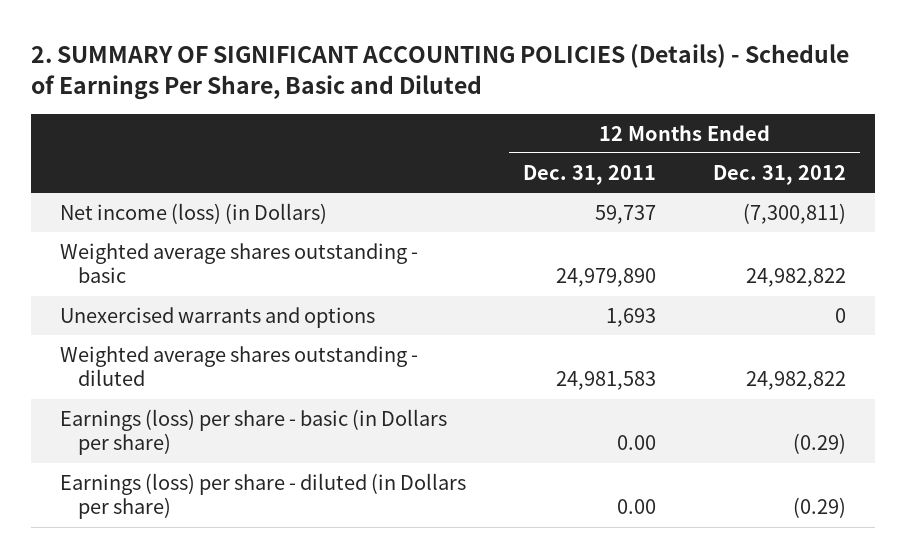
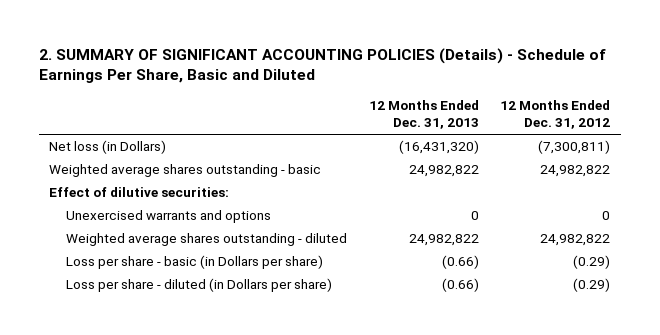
[523,164,657,185] Dec. 31, 2011 -> none
none -> [368,100,479,130] 12 Months Ended Dec. 31, 2013
[60,202,328,224] Net income (loss) (in Dollars) -> [49,140,167,155] Net loss (in Dollars)
none -> [49,187,230,198] Effect of dilutive securities:
[60,408,448,456] Earnings (loss) per share - basic (in Dollars per share) -> [66,255,324,270] Loss per share - basic (in Dollars per share)
[60,472,467,520] Earnings (loss) per share - diluted (in Dollars per share) -> [66,278,333,293] Loss per share - diluted (in Dollars per share)

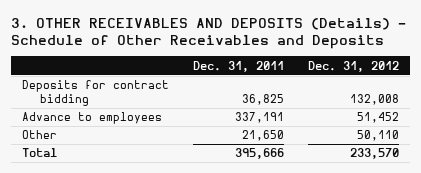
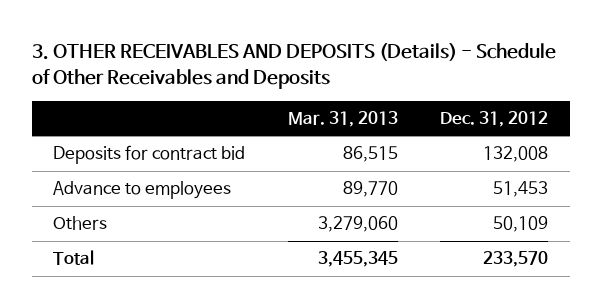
[193,60,285,72] Dec. 31, 2011 -> none
none -> [287,111,398,128] Mar. 31, 2013
[22,80,170,106] Deposits for contract bidding -> [53,145,246,165] Deposits for contract bid
[356,112,399,124] 51,452 -> [493,181,549,198] 51,453
[22,130,58,140] Other -> [53,216,108,231] Others
[356,130,399,142] 50,110 -> [493,216,549,233] 50,109

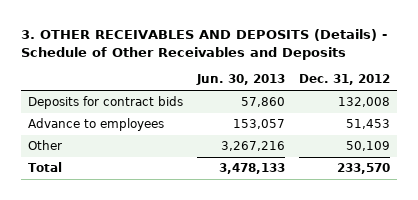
[287,111,398,128] Mar. 31, 2013 -> none
none -> [196,74,286,86] Jun. 30, 2013
[53,145,246,165] Deposits for contract bid -> [28,96,184,110] Deposits for contract bids
[53,216,108,231] Others -> [28,140,63,151] Other

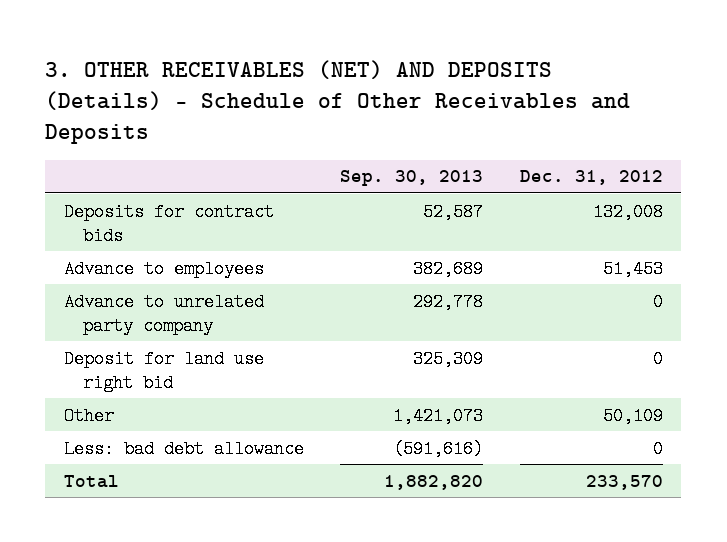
[21,28,388,60] 3. OTHER RECEIVABLES AND DEPOSITS (Details) - Schedule of Other Receivables and Deposits -> [45,59,631,145] 3. OTHER RECEIVABLES (NET) AND DEPOSITS (Details) - Schedule of Other Receivables and Deposits
[196,74,286,86] Jun. 30, 2013 -> none
none -> [340,170,484,187] Sep. 30, 2013
none -> [63,292,264,336] Advance to unrelated party company
none -> [63,349,264,393] Deposit for land use right bid
none -> [63,439,304,458] Less: bad debt allowance

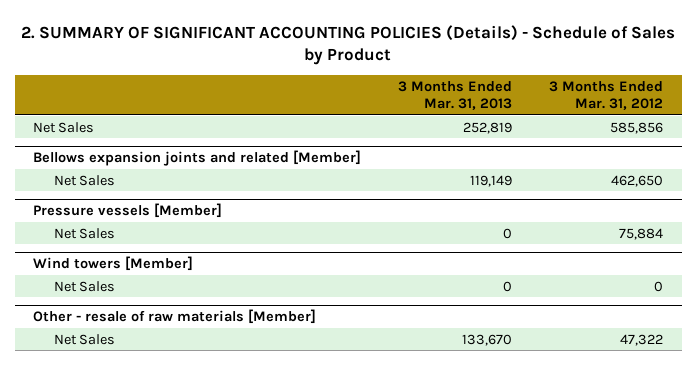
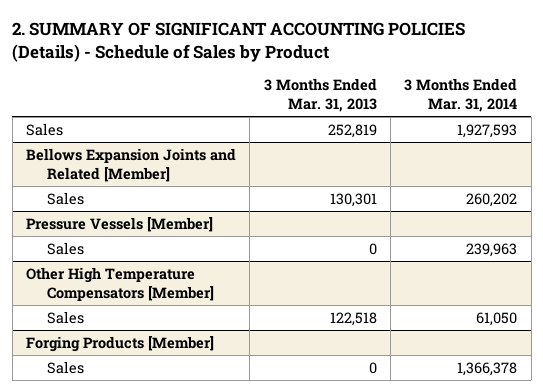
[549,80,664,111] 3 Months Ended Mar. 31, 2012 -> none
none -> [404,78,518,113] 3 Months Ended Mar. 31, 2014
[33,256,194,272] Wind towers [Member] -> none
[33,309,317,325] Other - resale of raw materials [Member] -> none
[33,121,95,133] Net Sales -> [25,122,63,136] Sales
[33,150,362,167] Bellows expansion joints and related [Member] -> [25,147,236,182] Bellows Expansion Joints and Related [Member]
[54,174,116,186] Net Sales -> [47,191,85,205] Sales
[470,174,513,187] 119,149 -> [329,192,377,207] 130,301
[33,203,223,219] Pressure vessels [Member] -> [25,216,213,232] Pressure Vessels [Member]
[54,227,116,239] Net Sales -> [47,241,85,255] Sales
none -> [25,266,215,301] Other High Temperature Compensators [Member]
[54,280,116,292] Net Sales -> [47,310,85,324] Sales
[503,280,513,292] 0 -> [329,311,377,326] 122,518
none -> [25,335,214,352] Forging Products [Member]
[54,333,116,345] Net Sales -> [47,360,85,374] Sales
[462,333,513,346] 133,670 -> [368,361,377,374] 0

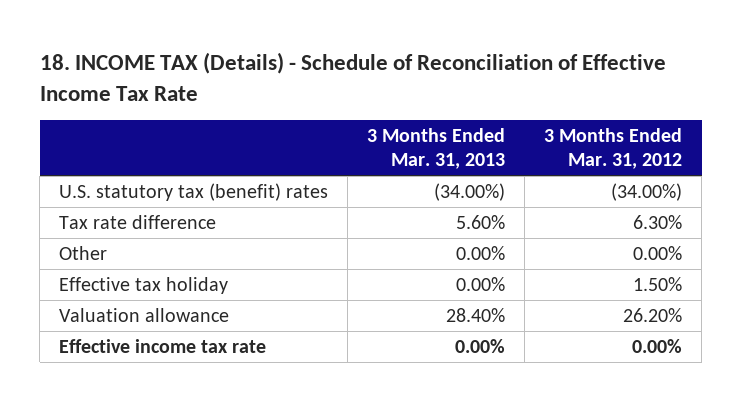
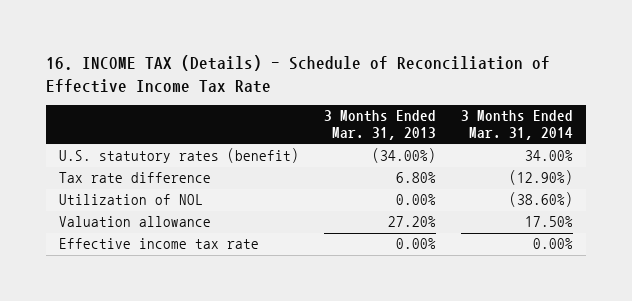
[39,52,666,101] 18. INCOME TAX (Details) - Schedule of Reconciliation of Effective Income Tax Rate -> [45,55,550,93] 16. INCOME TAX (Details) - Schedule of Reconciliation of Effective Income Tax Rate
[544,128,683,169] 3 Months Ended Mar. 31, 2012 -> none
none -> [461,110,574,141] 3 Months Ended Mar. 31, 2014
[59,245,108,260] Other -> none
[59,276,229,294] Effective tax holiday -> none
[59,182,329,201] U.S. statutory tax (benefit) rates -> [58,148,299,164] U.S. statutory rates (benefit)
[456,214,506,229] 5.60% -> [396,172,437,184] 6.80%
none -> [58,194,203,206] Utilization of NOL
[446,307,506,322] 28.40% -> [388,216,437,228] 27.20%

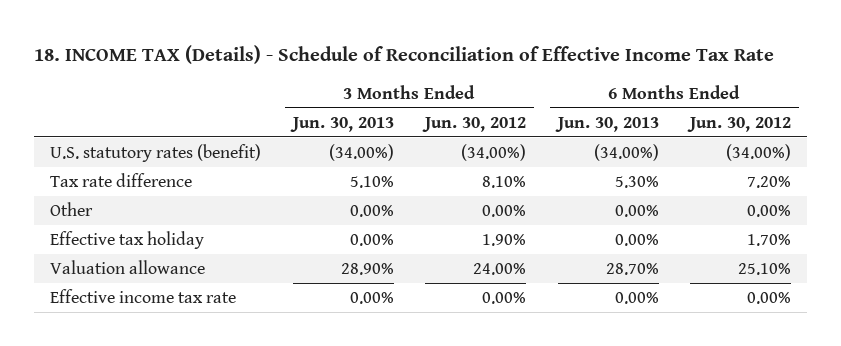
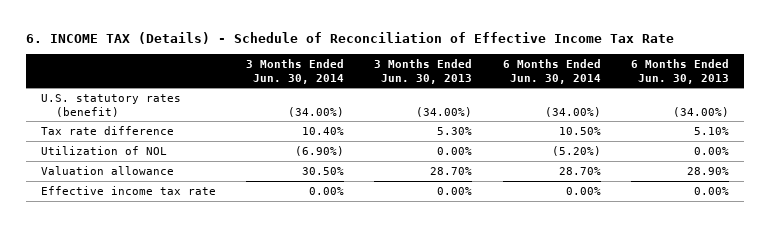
[34,45,775,65] 18. INCOME TAX (Details) - Schedule of Reconciliation of Effective Income Tax Rate -> [25,31,674,44] 6. INCOME TAX (Details) - Schedule of Reconciliation of Effective Income Tax Rate
[422,116,527,132] Jun. 30, 2012 -> none
[687,116,792,132] Jun. 30, 2012 -> none
none -> [246,58,345,84] 3 Months Ended Jun. 30, 2014
none -> [502,58,601,84] 6 Months Ended Jun. 30, 2014
[50,201,94,216] Other -> none
[50,230,205,249] Effective tax holiday -> none
[349,175,394,188] 5.10% -> [437,126,473,135] 5.30%
[614,175,659,188] 5.30% -> [694,126,730,135] 5.10%
none -> [40,145,167,155] Utilization of NOL
[340,262,394,275] 28.90% -> [430,166,473,175] 28.70%
[605,262,659,275] 28.70% -> [687,166,730,175] 28.90%

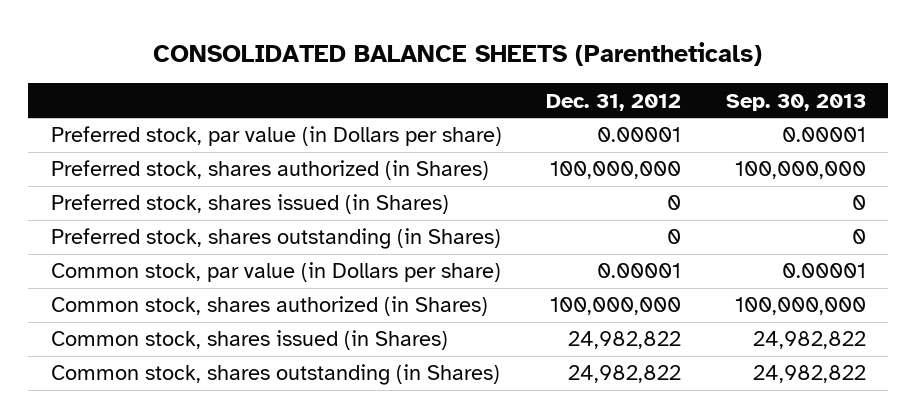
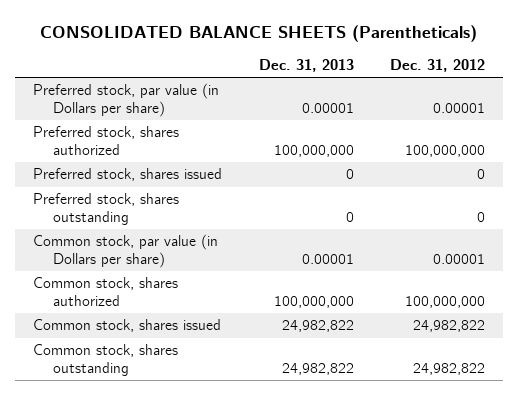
[725,93,866,111] Sep. 30, 2013 -> none
none -> [258,59,354,73] Dec. 31, 2013
[50,160,489,181] Preferred stock, shares authorized (in Shares) -> [33,126,180,155] Preferred stock, shares authorized
[50,194,449,215] Preferred stock, shares issued (in Shares) -> [33,168,223,182] Preferred stock, shares issued
[50,228,501,250] Preferred stock, shares outstanding (in Shares) -> [33,193,180,225] Preferred stock, shares outstanding
[50,296,488,317] Common stock, shares authorized (in Shares) -> [33,277,179,306] Common stock, shares authorized
[50,330,448,351] Common stock, shares issued (in Shares) -> [33,319,222,333] Common stock, shares issued
[50,364,500,386] Common stock, shares outstanding (in Shares) -> [33,344,179,376] Common stock, shares outstanding

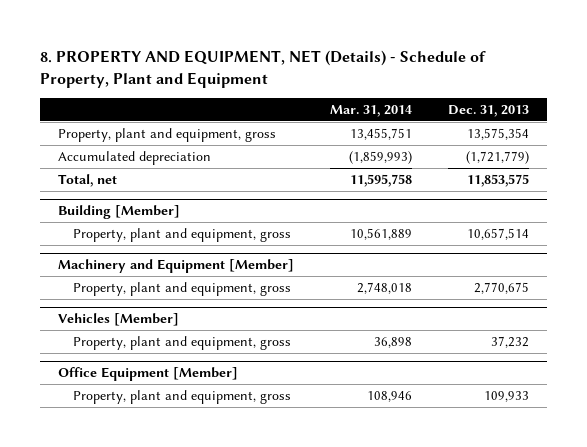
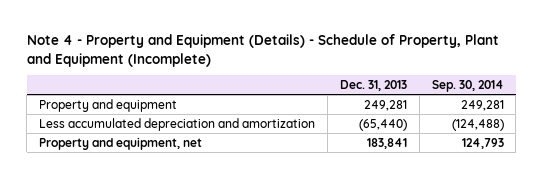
[40,50,487,88] 8. PROPERTY AND EQUIPMENT, NET (Details) - Schedule of Property, Plant and Equipment -> [26,34,499,67] Note 4 - Property and Equipment (Details) - Schedule of Property, Plant and Equipment (Incomplete)
[329,104,412,117] Mar. 31, 2014 -> none
none -> [431,80,504,93] Sep. 30, 2014
[58,205,181,220] Building [Member] -> none
[72,227,291,242] Property, plant and equipment, gross -> none
[58,259,295,274] Machinery and Equipment [Member] -> none
[72,281,291,296] Property, plant and equipment, gross -> none
[58,313,180,327] Vehicles [Member] -> none
[72,335,291,350] Property, plant and equipment, gross -> none
[58,367,239,382] Office Equipment [Member] -> none
[72,389,291,404] Property, plant and equipment, gross -> none
[58,127,277,142] Property, plant and equipment, gross -> [39,98,178,112] Property and equipment
[466,127,529,140] 13,575,354 -> [363,99,407,111] 249,281
[58,150,212,165] Accumulated depreciation -> [39,117,316,131] Less accumulated depreciation and amortization
[465,150,529,164] (1,721,779) -> [358,118,407,131] (65,440)
[58,173,118,187] Total, net -> [39,136,203,150] Property and equipment, net
[466,173,529,187] 11,853,575 -> [366,137,407,149] 183,841

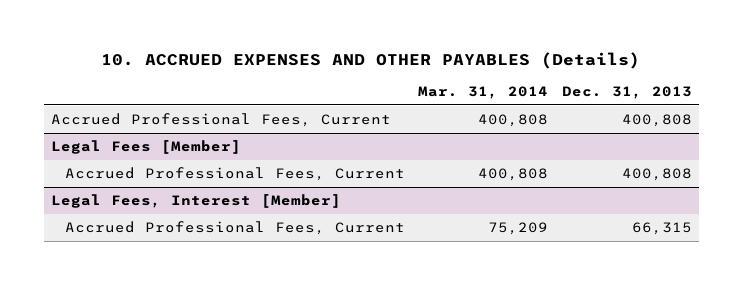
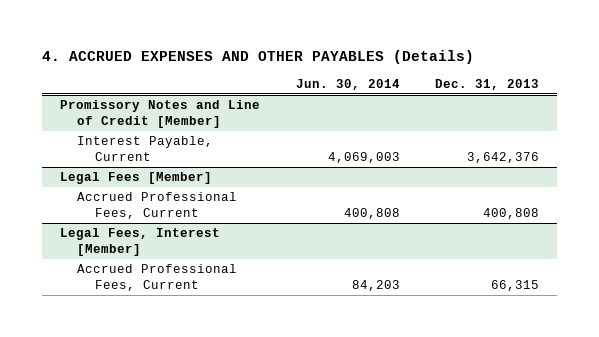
[101,52,641,70] 10. ACCRUED EXPENSES AND OTHER PAYABLES (Details) -> [41,50,474,65] 4. ACCRUED EXPENSES AND OTHER PAYABLES (Details)
[418,86,549,100] Mar. 31, 2014 -> none
none -> [295,78,400,90] Jun. 30, 2014
[51,112,392,127] Accrued Professional Fees, Current -> none
none -> [59,100,260,129] Promissory Notes and Line of Credit [Member]
none -> [77,136,214,162] Interest Payable, Current

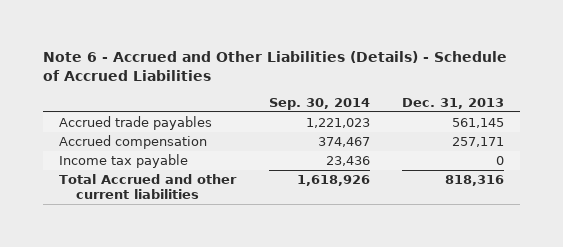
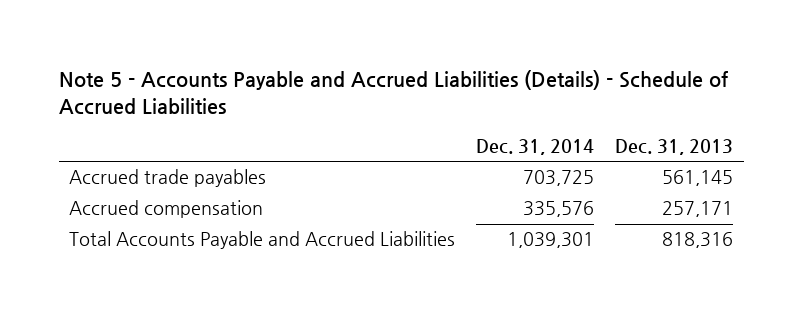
[42,50,507,81] Note 6 - Accrued and Other Liabilities (Details) - Schedule of Accrued Liabilities -> [58,70,728,116] Note 5 - Accounts Payable and Accrued Liabilities (Details) - Schedule of Accrued Liabilities
[268,97,370,110] Sep. 30, 2014 -> none
none -> [476,139,595,156] Dec. 31, 2014
[58,153,188,168] Income tax payable -> none
[58,173,237,200] Total Accrued and other current liabilities -> [69,231,456,250] Total Accounts Payable and Accrued Liabilities

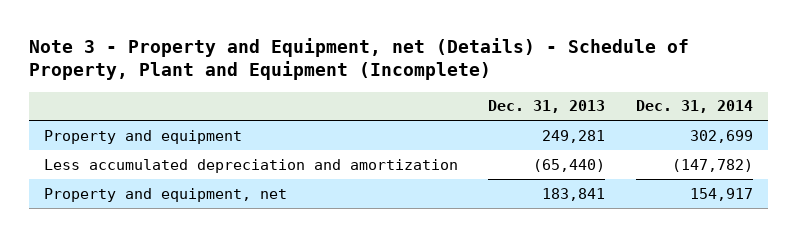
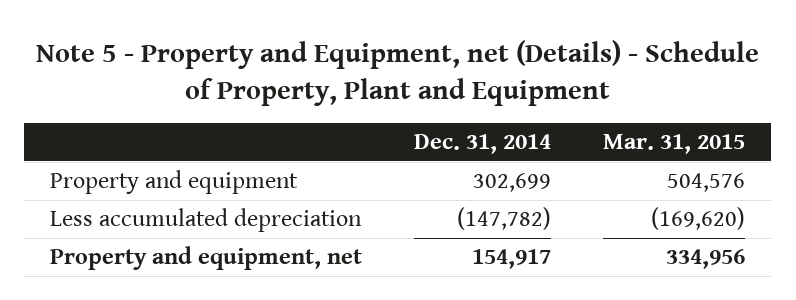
[29,37,690,81] Note 3 - Property and Equipment, net (Details) - Schedule of Property, Plant and Equipment (Incomplete) -> [35,39,759,106] Note 5 - Property and Equipment, net (Details) - Schedule of Property, Plant and Equipment
[488,100,606,114] Dec. 31, 2013 -> none
none -> [603,134,746,155] Mar. 31, 2015
[44,158,459,173] Less accumulated depreciation and amortization -> [50,208,363,233] Less accumulated depreciation

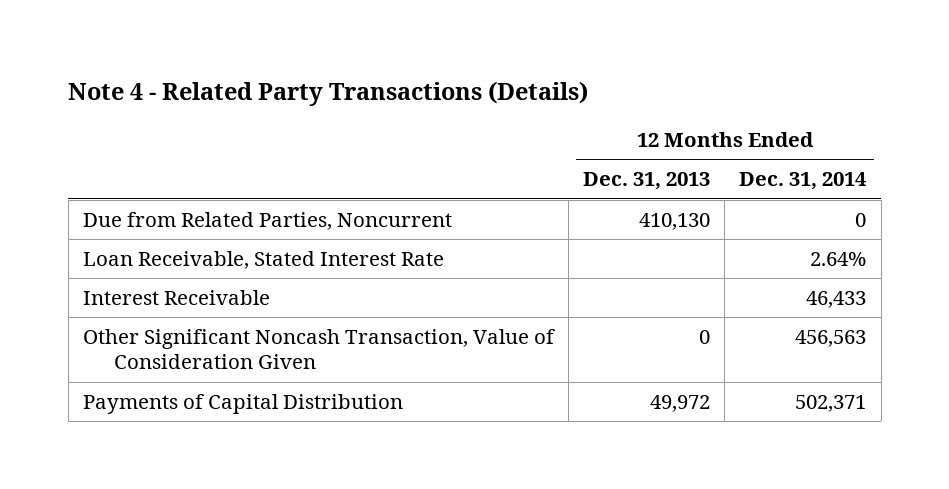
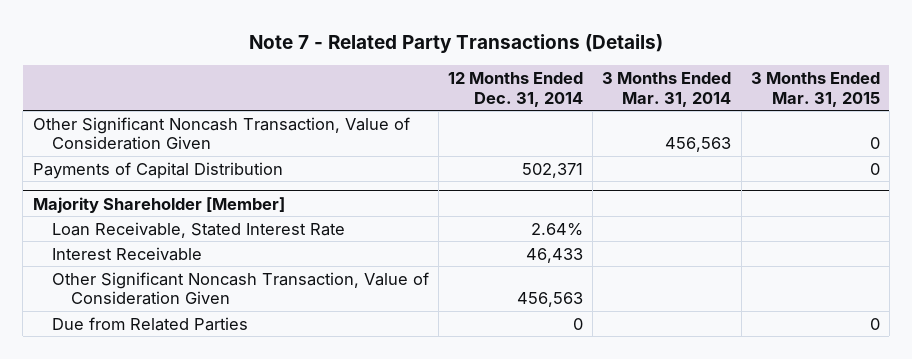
[68,80,589,106] Note 4 - Related Party Transactions (Details) -> [249,33,664,53] Note 7 - Related Party Transactions (Details)
[583,172,711,191] Dec. 31, 2013 -> none
none -> [602,72,732,107] 3 Months Ended Mar. 31, 2014
none -> [750,72,880,107] 3 Months Ended Mar. 31, 2015
[82,211,452,230] Due from Related Parties, Noncurrent -> none
none -> [32,116,410,151] Other Significant Noncash Transaction, Value of Consideration Given
[82,393,403,414] Payments of Capital Distribution -> [32,161,283,179] Payments of Capital Distribution
none -> [32,196,285,213] Majority Shareholder [Member]
none -> [51,316,248,331] Due from Related Parties

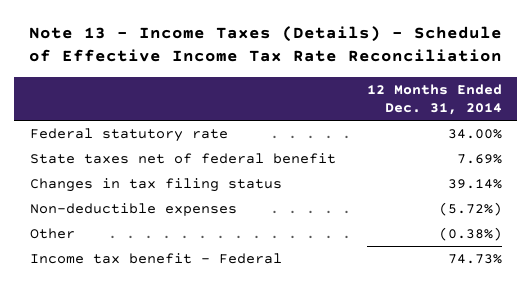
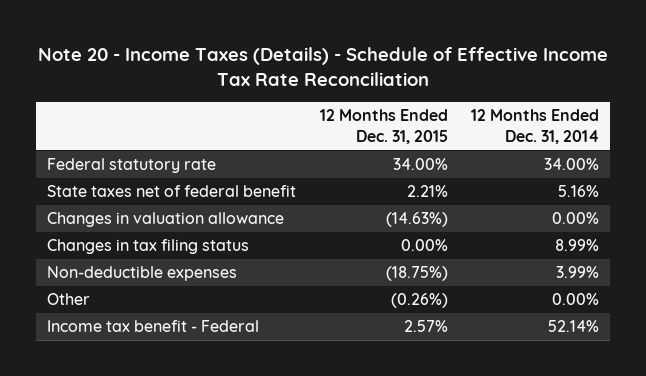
[28,25,502,63] Note 13 - Income Taxes (Details) - Schedule of Effective Income Tax Rate Reconciliation -> [38,46,609,86] Note 20 - Income Taxes (Details) - Schedule of Effective Income Tax Rate Reconciliation
none -> [319,109,448,145] 12 Months Ended Dec. 31, 2015
[456,154,502,165] 7.69% -> [557,185,599,198] 5.16%
none -> [47,212,285,228] Changes in valuation allowance
[447,179,502,190] 39.14% -> [554,239,599,252] 8.99%
[438,202,502,217] (5.72%) -> [555,266,599,279] 3.99%
[438,227,502,242] (0.38%) -> [551,293,599,306] 0.00%
[447,254,502,265] 74.73% -> [547,320,599,333] 52.14%

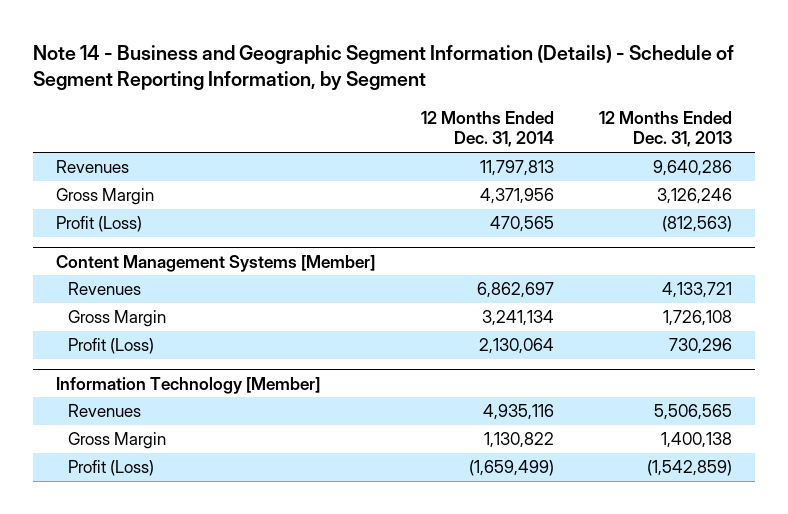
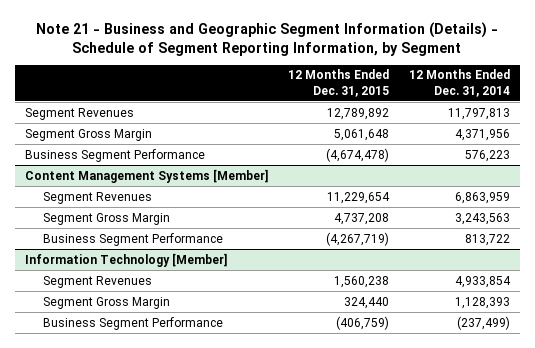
[32,44,734,91] Note 14 - Business and Geographic Segment Information (Details) - Schedule of Segment Reporting Information, by Segment -> [36,21,499,56] Note 21 - Business and Geographic Segment Information (Details) - Schedule of Segment Reporting Information, by Segment
[599,110,733,148] 12 Months Ended Dec. 31, 2013 -> none
none -> [288,69,390,97] 12 Months Ended Dec. 31, 2015
[55,216,142,233] Profit (Loss) -> none
[55,160,129,174] Revenues -> [24,107,134,120] Segment Revenues
[55,188,154,206] Gross Margin -> [24,128,152,141] Segment Gross Margin
none -> [24,148,205,162] Business Segment Performance
[68,338,155,355] Profit (Loss) -> none
[68,282,142,296] Revenues -> [42,191,152,204] Segment Revenues
[476,282,554,299] 6,862,697 -> [454,191,510,204] 6,863,959
[68,310,167,328] Gross Margin -> [42,212,170,225] Segment Gross Margin
[481,310,554,327] 3,241,134 -> [454,212,510,225] 3,243,563
none -> [42,232,223,246] Business Segment Performance
[68,460,155,477] Profit (Loss) -> none
[68,404,142,418] Revenues -> [42,275,152,288] Segment Revenues
[482,404,554,421] 4,935,116 -> [454,275,511,288] 4,933,854
[68,432,167,450] Gross Margin -> [42,296,170,309] Segment Gross Margin
[483,432,554,449] 1,130,822 -> [454,296,510,309] 1,128,393
none -> [42,316,223,330] Business Segment Performance

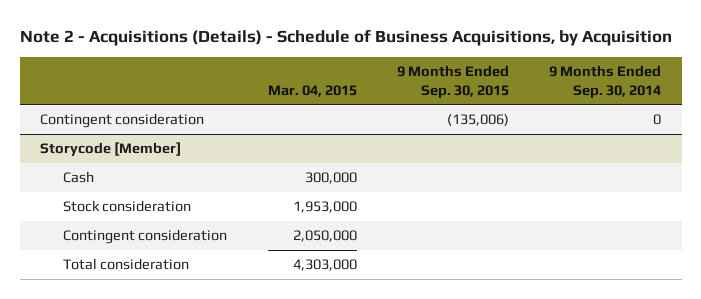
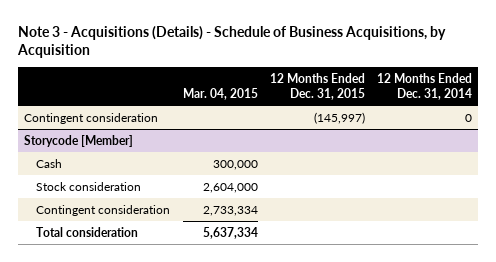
[19,29,672,47] Note 2 - Acquisitions (Details) - Schedule of Business Acquisitions, by Acquisition -> [17,25,447,59] Note 3 - Acquisitions (Details) - Schedule of Business Acquisitions, by Acquisition
[397,64,510,99] 9 Months Ended Sep. 30, 2015 -> none
[549,64,662,99] 9 Months Ended Sep. 30, 2014 -> none
none -> [269,72,365,100] 12 Months Ended Dec. 31, 2015
none -> [376,72,472,100] 12 Months Ended Dec. 31, 2014
[292,201,357,214] 1,953,000 -> [202,182,258,193] 2,604,000
[292,230,357,243] 2,050,000 -> [202,205,258,216] 2,733,334
[292,259,357,272] 4,303,000 -> [202,226,258,239] 5,637,334

